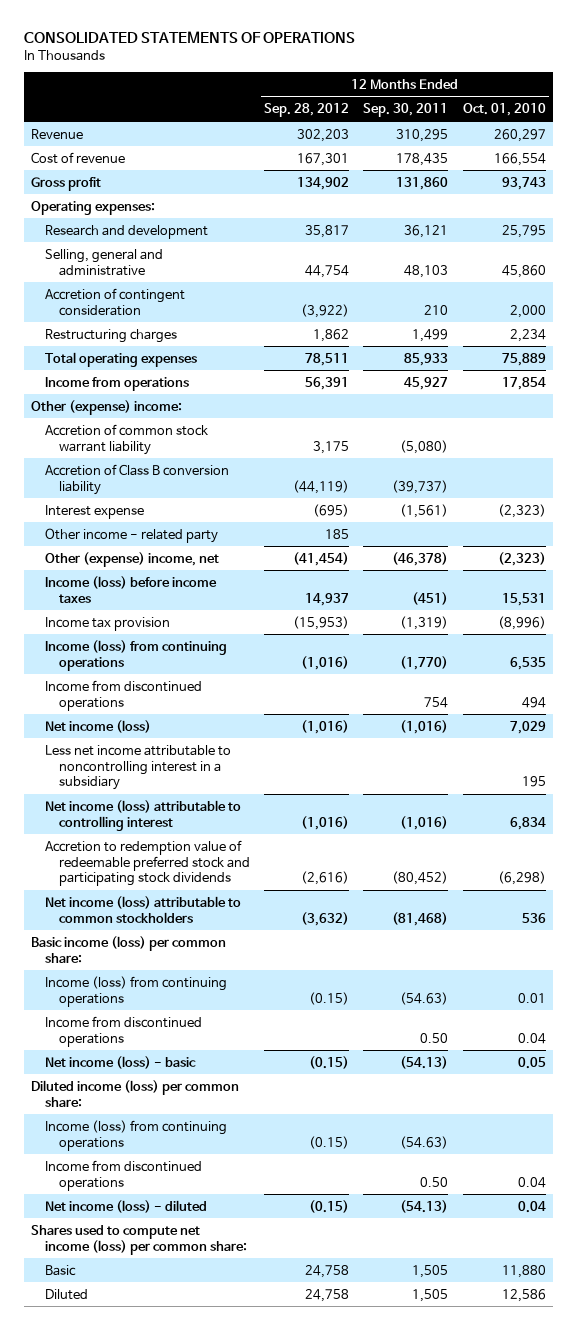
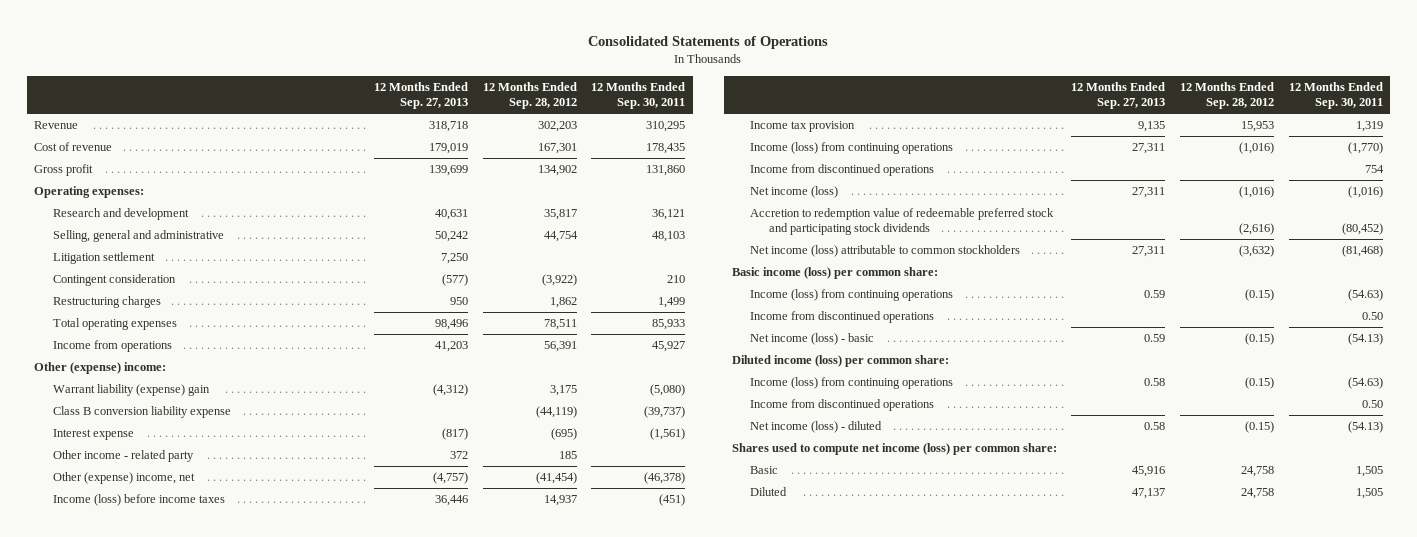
[23,31,355,44] CONSOLIDATED STATEMENTS OF OPERATIONS -> [588,36,829,50] Consolidated Statements of Operations
[462,103,546,117] Oct. 01, 2010 -> none
none -> [373,81,468,110] 12 Months Ended Sep. 27, 2013
none -> [52,252,155,265] Litigation settlement
[44,287,185,316] Accretion of contingent consideration -> [52,274,176,287] Contingent consideration
[44,423,208,455] Accretion of common stock warrant liability -> [52,384,210,397] Warrant liability (expense) gain
[44,463,229,495] Accretion of Class B conversion liability -> [52,406,231,419] Class B conversion liability expense
[293,615,350,630] (15,953) -> [1241,121,1275,133] 15,953
[400,615,449,630] (1,319) -> [1355,121,1383,133] 1,319
[44,744,231,791] Less net income attributable to noncontrolling interest in a subsidiary -> none
[44,799,241,831] Net income (loss) attributable to controlling interest -> none

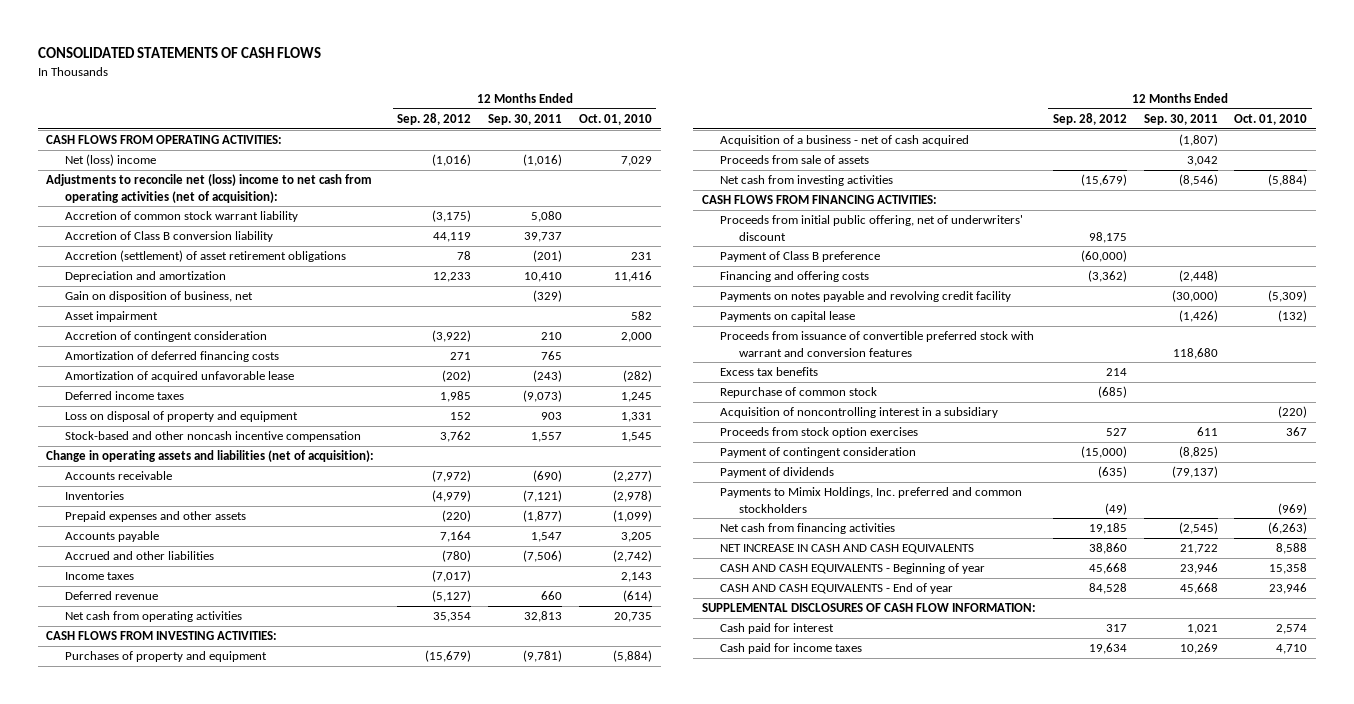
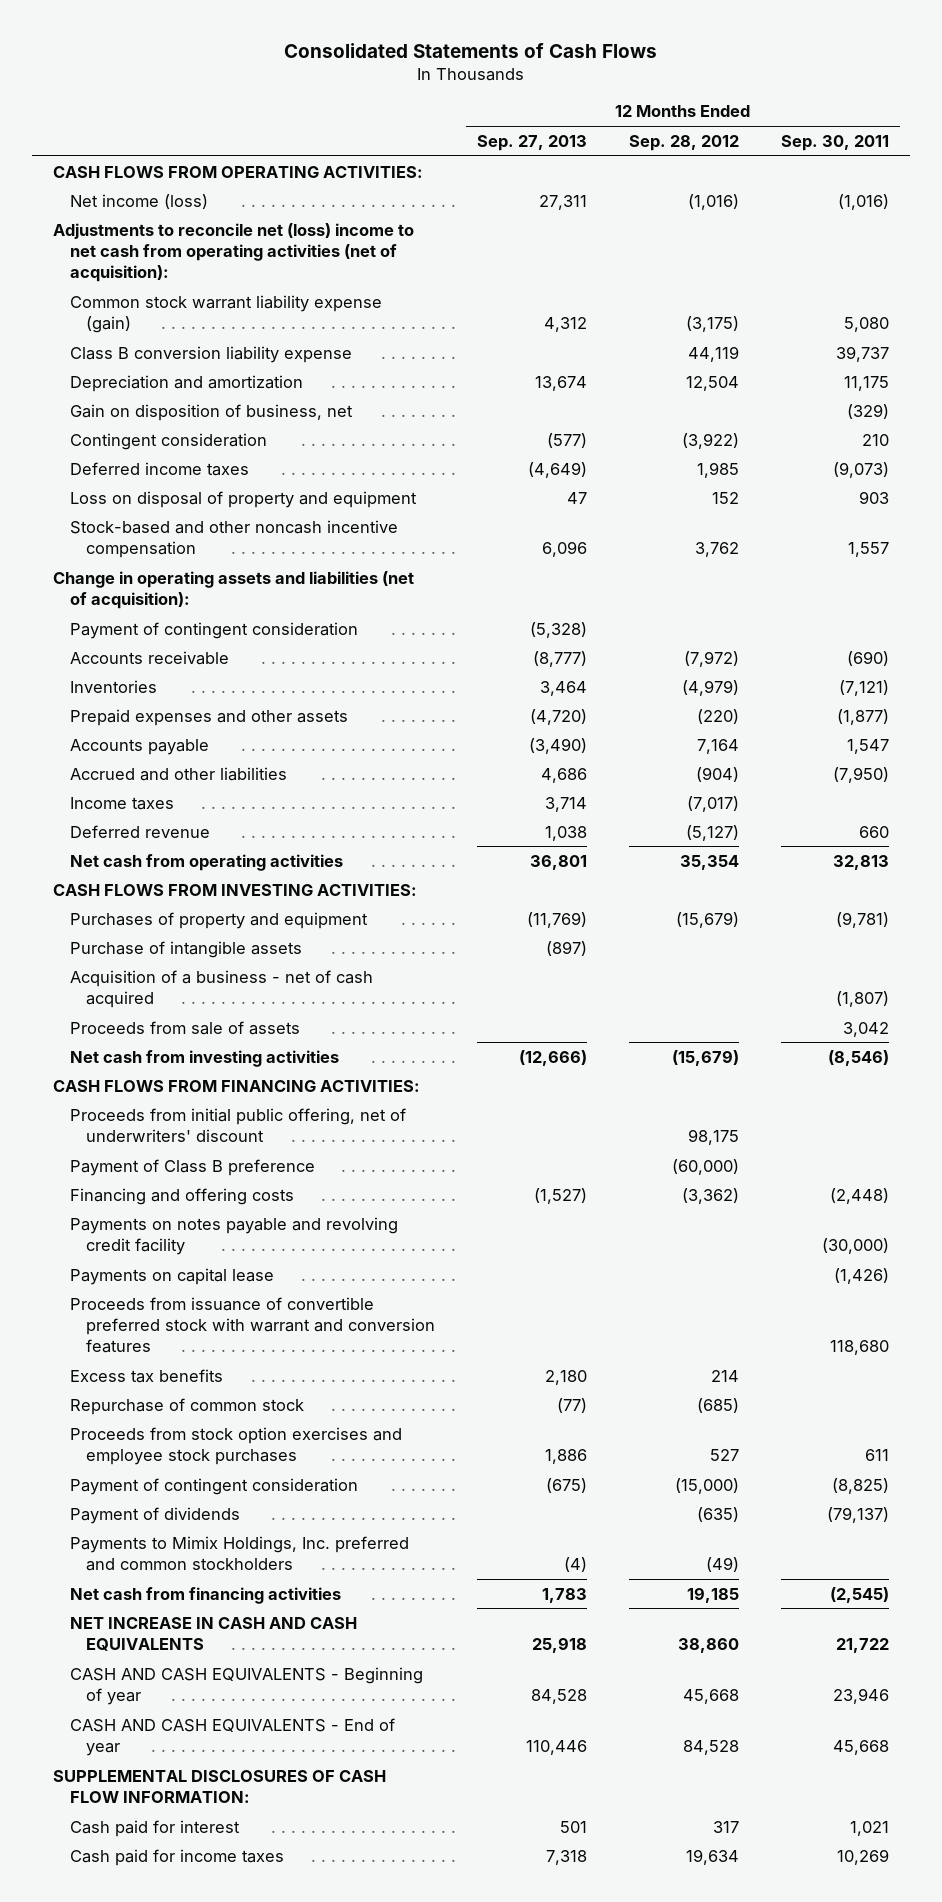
[37,47,321,59] CONSOLIDATED STATEMENTS OF CASH FLOWS -> [284,42,658,58] Consolidated Statements of Cash Flows
[579,114,653,126] Oct. 01, 2010 -> none
none -> [476,134,587,151] Sep. 27, 2013
[64,154,156,167] Net (loss) income -> [69,193,208,209] Net income (loss)
[64,250,346,263] Accretion (settlement) of asset retirement obligations -> none
[64,211,298,223] Accretion of common stock warrant liability -> [69,294,382,333] Common stock warrant liability expense (gain)
[64,231,273,243] Accretion of Class B conversion liability -> [69,345,352,363] Class B conversion liability expense
[433,272,472,283] 12,233 -> [685,375,739,391] 12,504
[524,272,563,283] 10,410 -> [844,375,890,391] 11,175
[64,311,158,323] Asset impairment -> none
[64,351,279,363] Amortization of deferred financing costs -> none
[64,371,294,383] Amortization of acquired unfavorable lease -> none
[64,331,267,343] Accretion of contingent consideration -> [69,432,267,450] Contingent consideration
none -> [69,621,358,639] Payment of contingent consideration
[442,550,472,563] (780) -> [695,766,739,782] (904)
[523,550,563,563] (7,506) -> [833,766,890,783] (7,950)
none -> [69,940,302,958] Purchase of intangible assets
[720,407,999,419] Acquisition of noncontrolling interest in a subsidiary -> none
[720,427,919,439] Proceeds from stock option exercises -> [69,1426,402,1465] Proceeds from stock option exercises and employee stock purchases

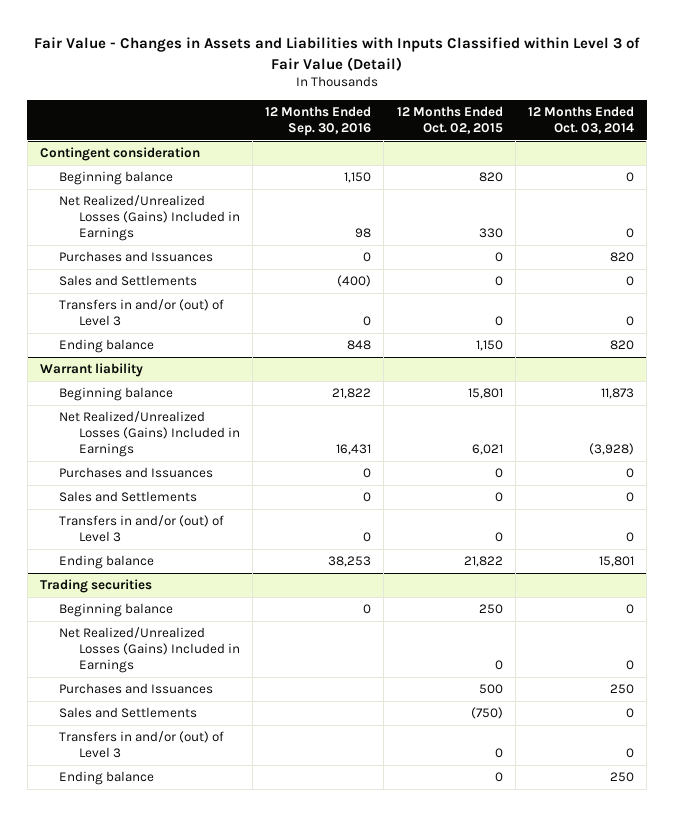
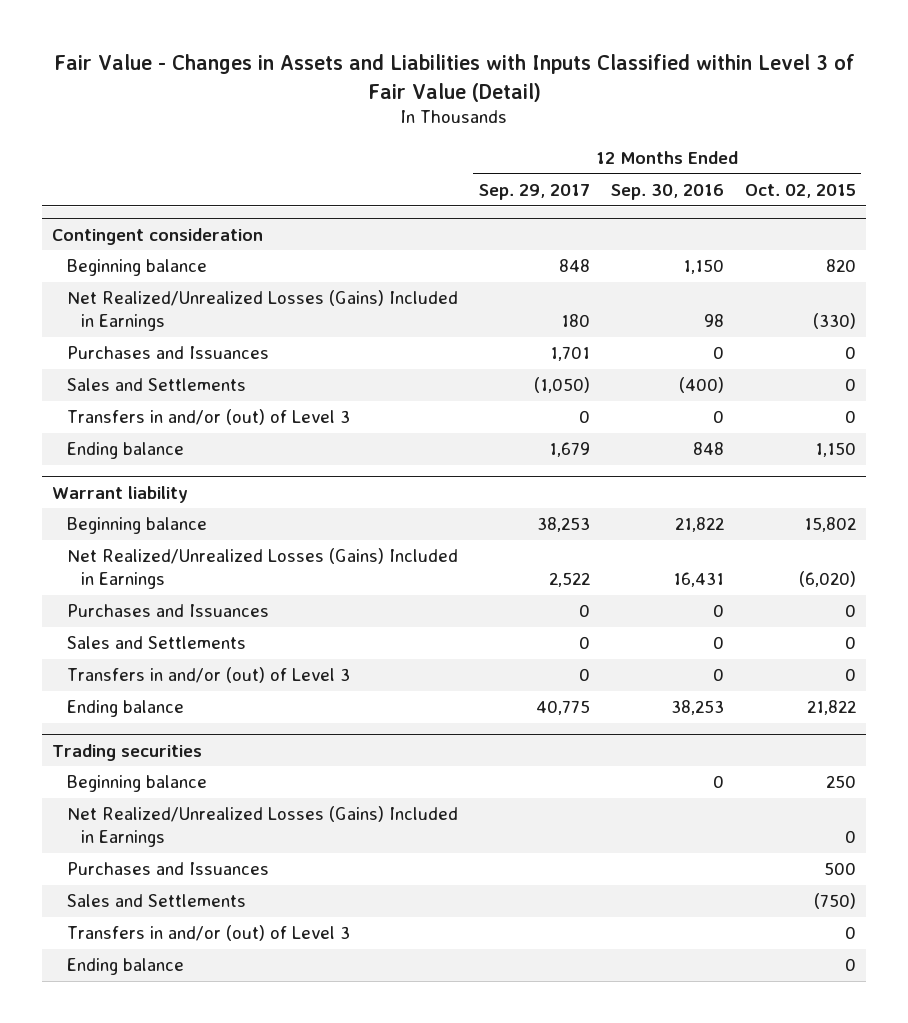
[528,105,635,134] 12 Months Ended Oct. 03, 2014 -> none
none -> [478,183,590,200] Sep. 29, 2017
[478,228,503,239] 330 -> [812,313,856,330] (330)
[467,388,503,400] 15,801 -> [803,517,856,533] 15,802
[471,444,503,456] 6,021 -> [798,571,856,588] (6,020)

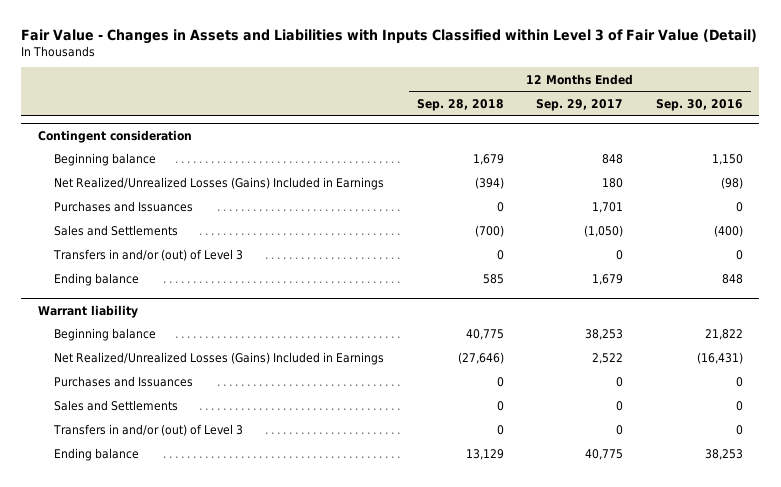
[744,183,856,198] Oct. 02, 2015 -> none
none -> [416,98,504,111] Sep. 28, 2018
[703,314,724,328] 98 -> [721,177,744,190] (98)
[672,572,724,588] 16,431 -> [697,352,744,365] (16,431)
[52,743,203,761] Trading securities -> none
[66,775,207,793] Beginning balance -> none
[66,806,458,848] Net Realized/Unrealized Losses (Gains) Included in Earnings -> none
[66,862,269,876] Purchases and Issuances -> none
[66,894,246,908] Sales and Settlements -> none
[66,925,350,942] Transfers in and/or (out) of Level 3 -> none
[66,958,184,976] Ending balance -> none

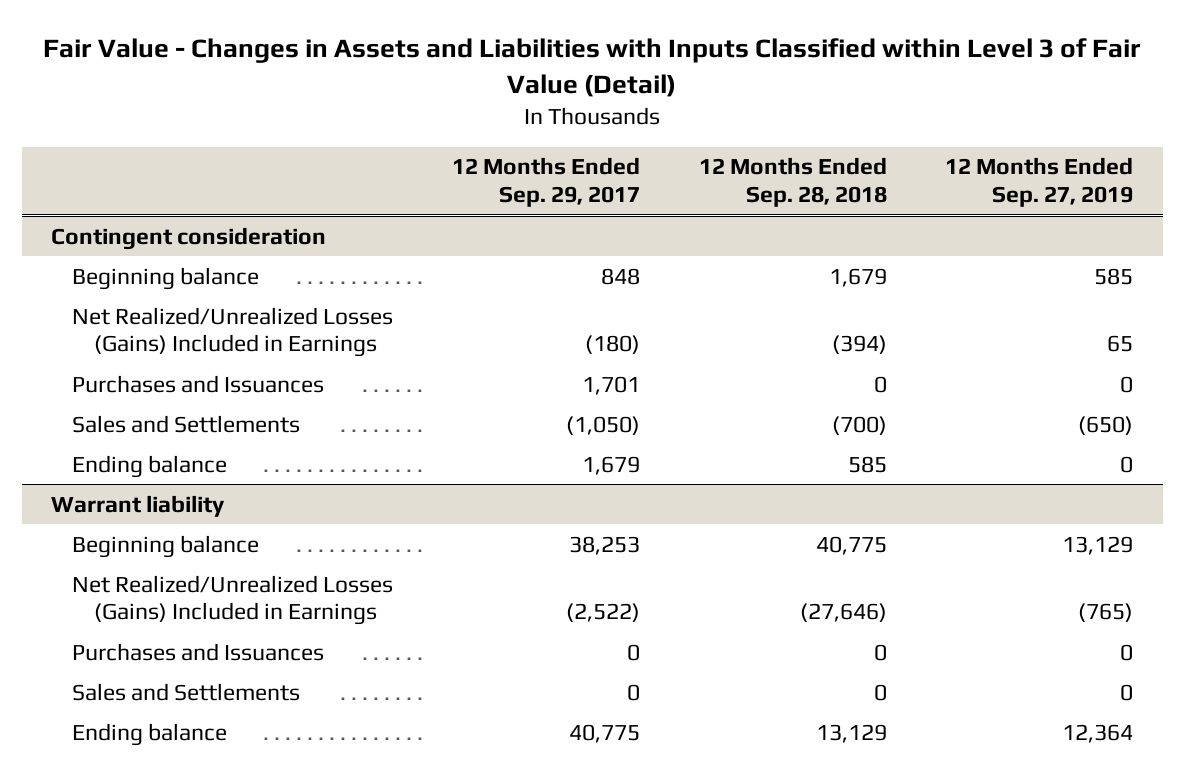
[656,98,744,111] Sep. 30, 2016 -> none
none -> [945,157,1134,207] 12 Months Ended Sep. 27, 2019
[602,178,624,189] 180 -> [584,335,640,355] (180)
[53,249,244,262] Transfers in and/or (out) of Level 3 -> none
[592,353,624,365] 2,522 -> [565,603,640,623] (2,522)
[53,424,244,437] Transfers in and/or (out) of Level 3 -> none

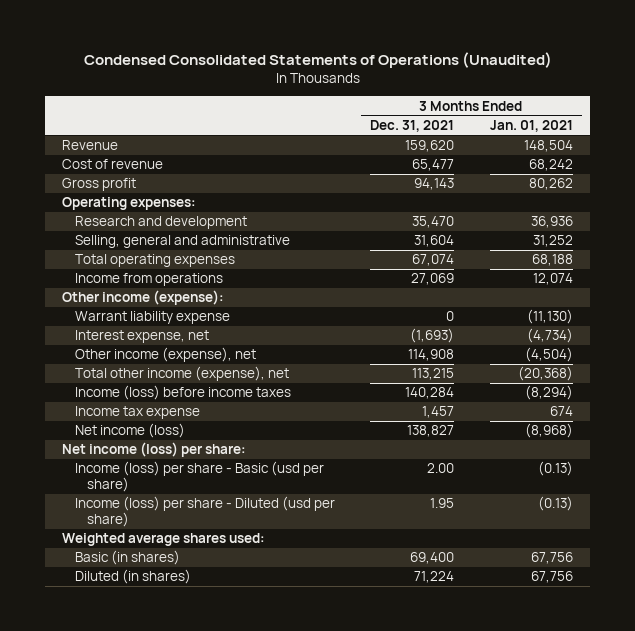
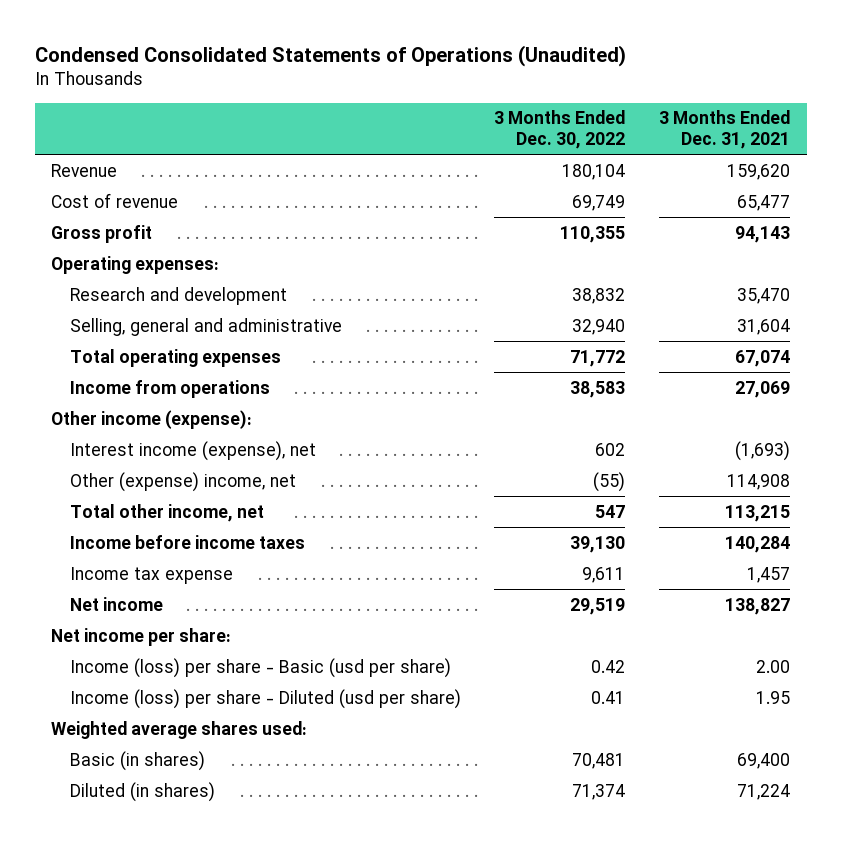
[489,119,573,132] Jan. 01, 2021 -> none
none -> [494,110,626,150] 3 Months Ended Dec. 30, 2022
[74,311,230,325] Warrant liability expense -> none
[74,330,209,344] Interest expense, net -> [69,440,316,461] Interest income (expense), net
[74,347,256,363] Other income (expense), net -> [69,471,296,492] Other (expense) income, net
[74,366,289,382] Total other income (expense), net -> [69,503,264,522] Total other income, net
[74,385,291,401] Income (loss) before income taxes -> [69,534,305,549] Income before income taxes
[74,423,185,439] Net income (loss) -> [69,596,163,611] Net income
[62,442,247,458] Net income (loss) per share: -> [51,627,232,646] Net income per share:

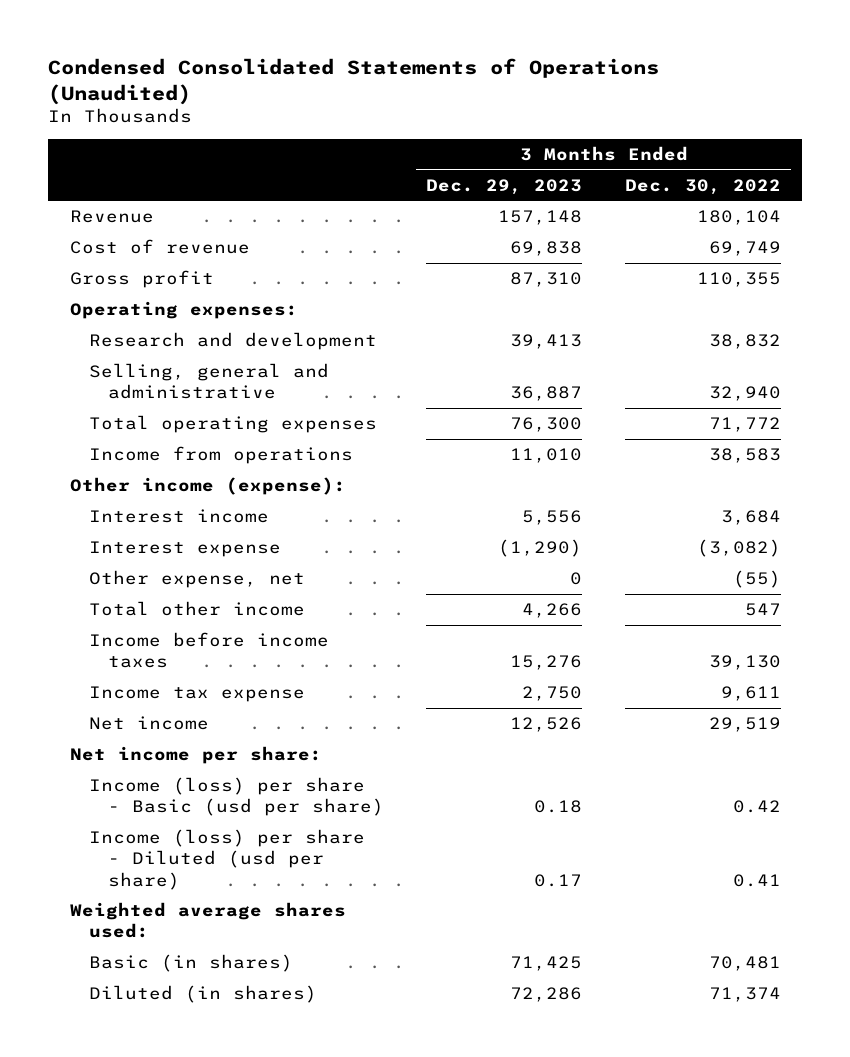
[659,110,791,150] 3 Months Ended Dec. 31, 2021 -> none
none -> [426,178,583,195] Dec. 29, 2023
none -> [88,509,269,524] Interest income
[69,440,316,461] Interest income (expense), net -> [88,541,281,558] Interest expense
[595,442,626,456] 602 -> [696,539,781,558] (3,082)
[69,471,296,492] Other (expense) income, net -> [88,570,305,589] Other expense, net
[69,503,264,522] Total other income, net -> [88,601,305,617] Total other income

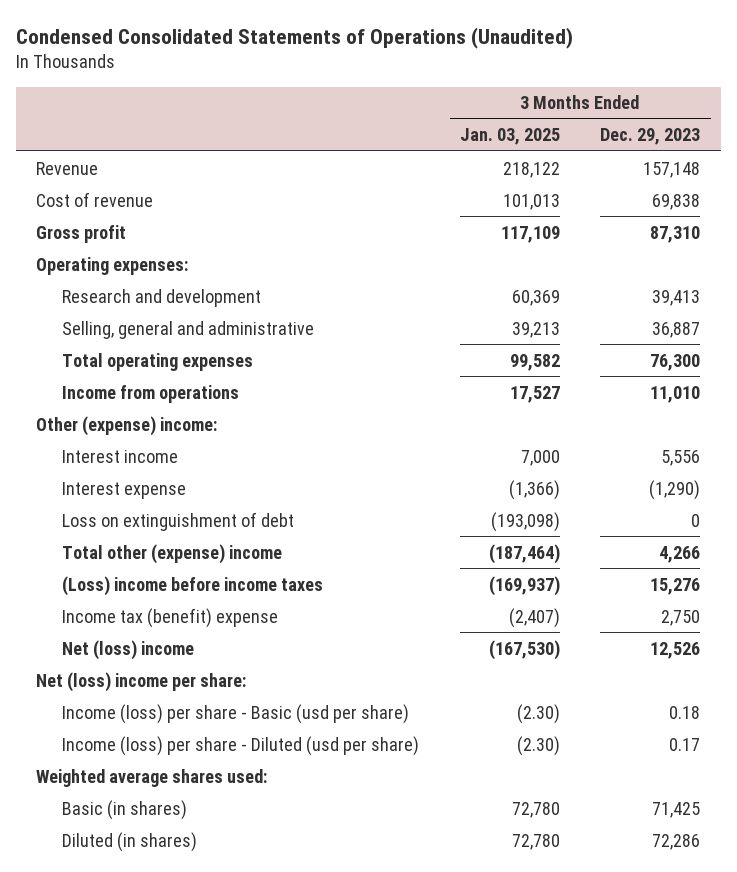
[624,178,781,195] Dec. 30, 2022 -> none
none -> [459,128,560,146] Jan. 03, 2025
[69,477,346,496] Other income (expense): -> [36,415,218,436] Other (expense) income:
[88,570,305,589] Other expense, net -> none
none -> [62,511,295,531] Loss on extinguishment of debt
[88,601,305,617] Total other income -> [62,543,283,564] Total other (expense) income
[88,632,329,669] Income before income taxes -> [62,575,324,596] (Loss) income before income taxes
[88,686,305,703] Income tax expense -> [62,607,279,628] Income tax (benefit) expense
[88,716,209,731] Net income -> [62,639,195,660] Net (loss) income
[69,746,322,765] Net income per share: -> [36,671,247,692] Net (loss) income per share:

